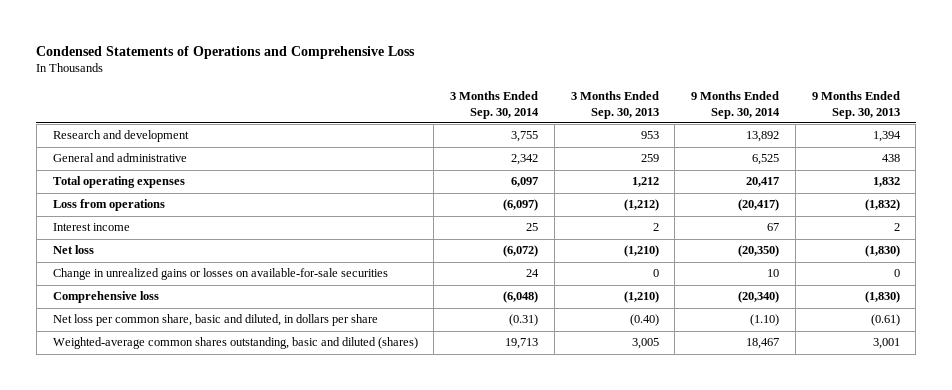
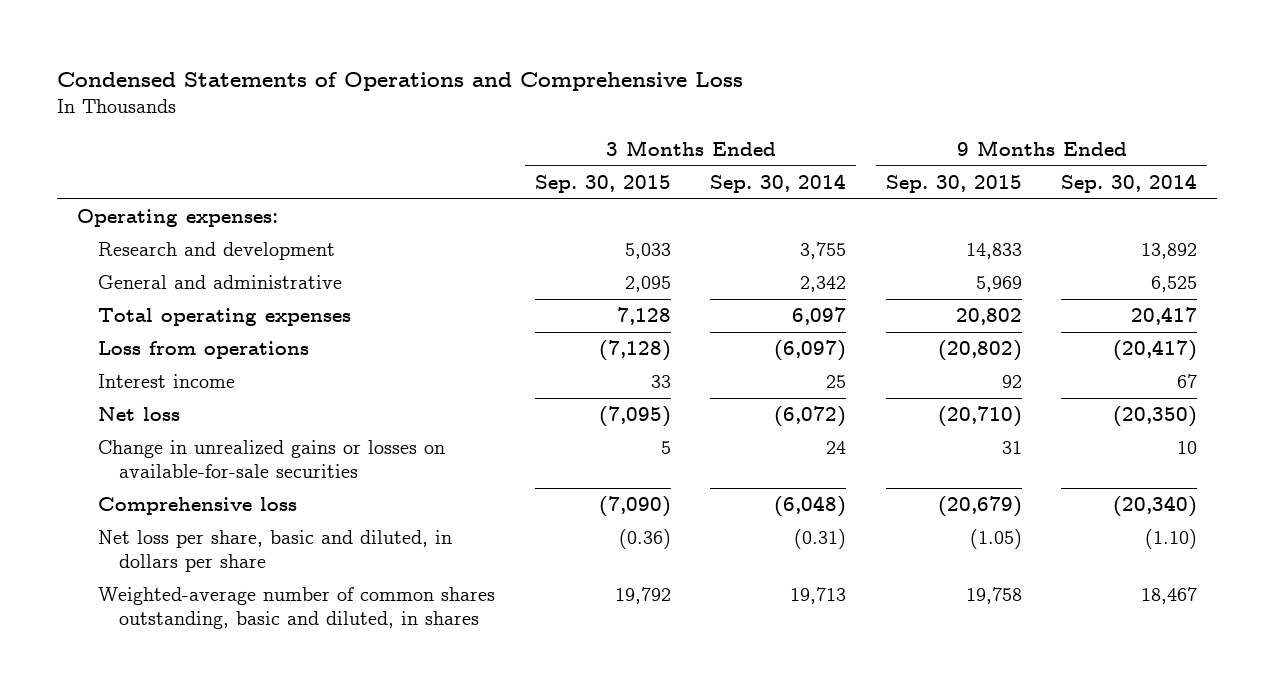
[570,90,659,119] 3 Months Ended Sep. 30, 2013 -> none
[811,90,900,119] 9 Months Ended Sep. 30, 2013 -> none
none -> [534,174,671,193] Sep. 30, 2015
none -> [885,174,1022,193] Sep. 30, 2015
none -> [77,209,279,228] Operating expenses:
[52,314,378,327] Net loss per common share, basic and diluted, in dollars per share -> [98,530,453,573] Net loss per share, basic and diluted, in dollars per share
[52,337,418,350] Weighted-average common shares outstanding, basic and diluted (shares) -> [98,587,496,630] Weighted-average number of common shares outstanding, basic and diluted, in shares

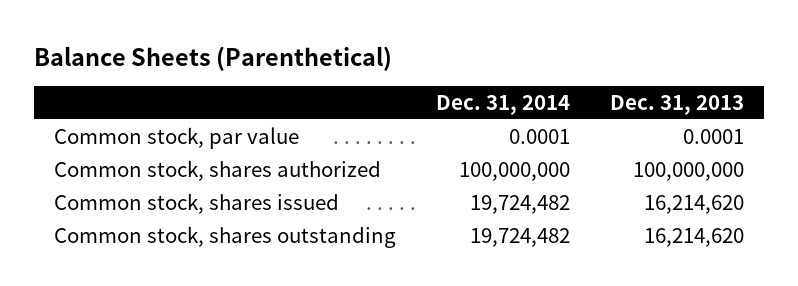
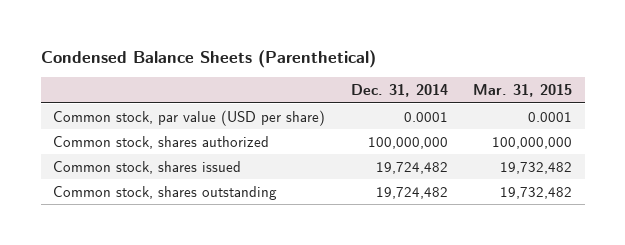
[33,45,392,71] Balance Sheets (Parenthetical) -> [40,49,376,68] Condensed Balance Sheets (Parenthetical)
[610,94,745,115] Dec. 31, 2013 -> none
none -> [473,83,573,97] Mar. 31, 2015
[54,126,300,149] Common stock, par value -> [53,109,326,126] Common stock, par value (USD per share)

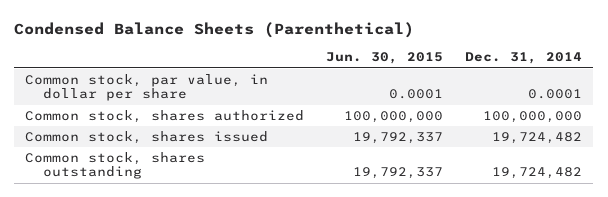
[473,83,573,97] Mar. 31, 2015 -> none
none -> [326,52,444,65] Jun. 30, 2015
[53,109,326,126] Common stock, par value (USD per share) -> [25,73,269,102] Common stock, par value, in dollar per share

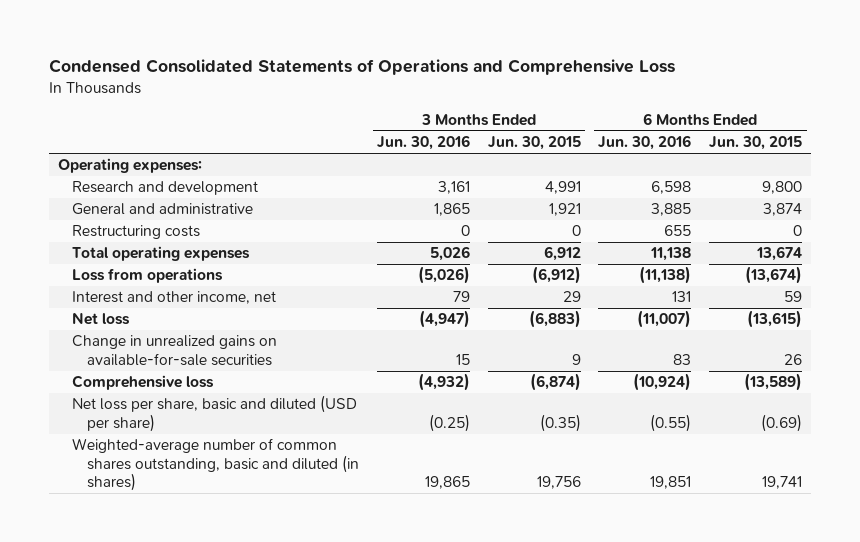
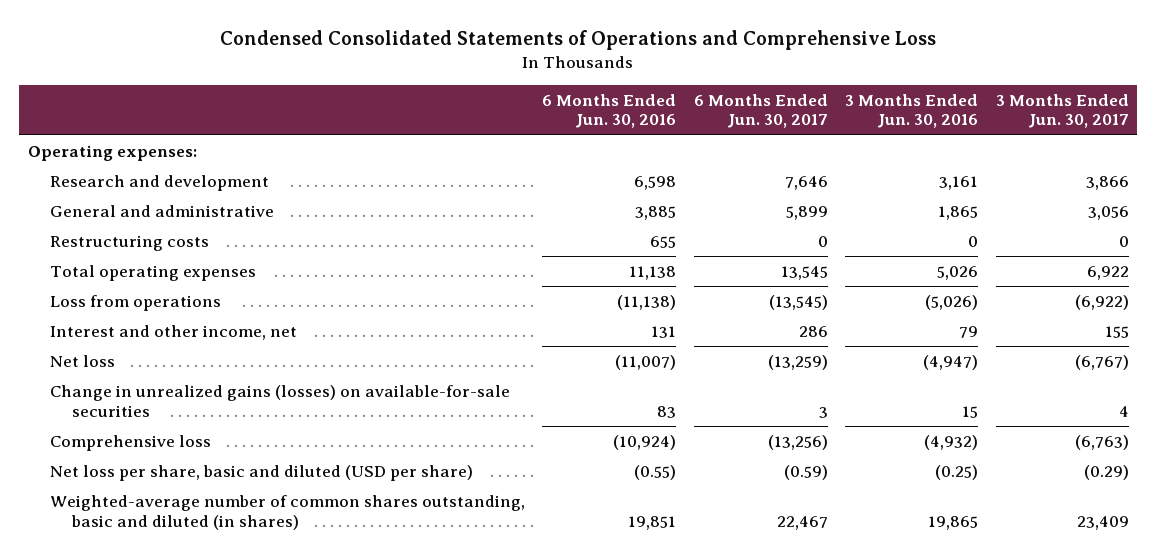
[487,136,581,151] Jun. 30, 2015 -> none
[709,136,803,151] Jun. 30, 2015 -> none
none -> [693,93,828,129] 6 Months Ended Jun. 30, 2017
none -> [995,93,1129,129] 3 Months Ended Jun. 30, 2017
[72,335,278,366] Change in unrealized gains on available-for-sale securities -> [49,384,510,417] Change in unrealized gains (losses) on available-for-sale securities

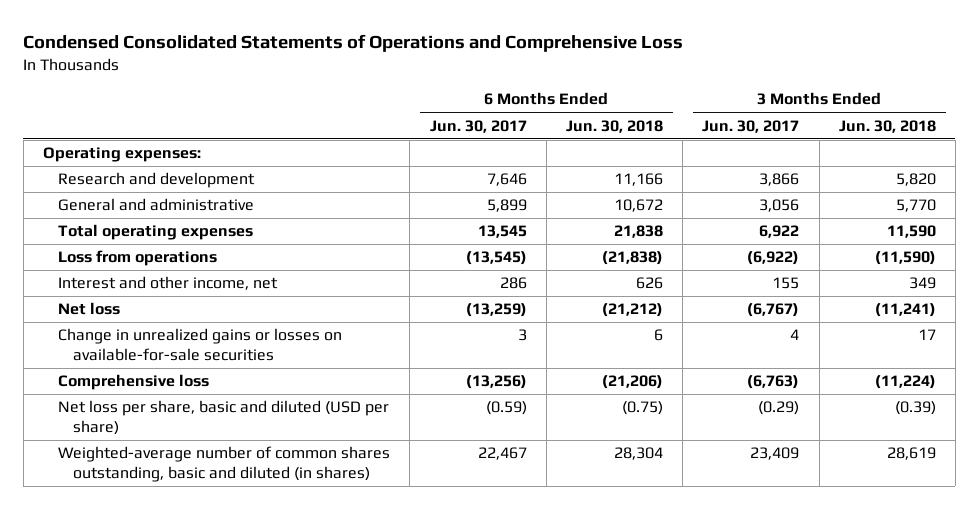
[542,93,677,129] 6 Months Ended Jun. 30, 2016 -> none
[845,93,979,129] 3 Months Ended Jun. 30, 2016 -> none
none -> [565,119,663,133] Jun. 30, 2018
none -> [838,119,936,133] Jun. 30, 2018
[49,234,209,251] Restructuring costs -> none
[49,384,510,417] Change in unrealized gains (losses) on available-for-sale securities -> [58,328,343,361] Change in unrealized gains or losses on available-for-sale securities

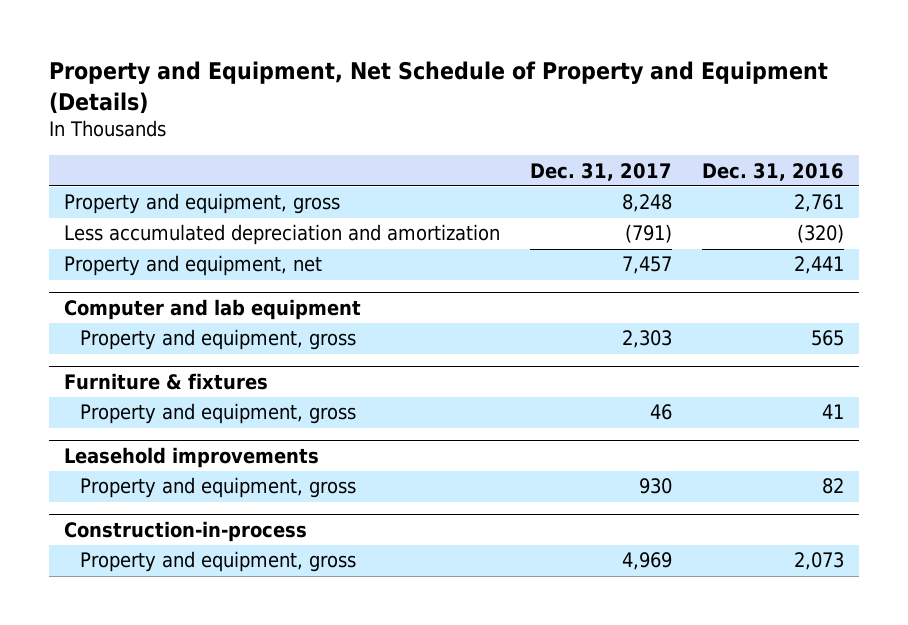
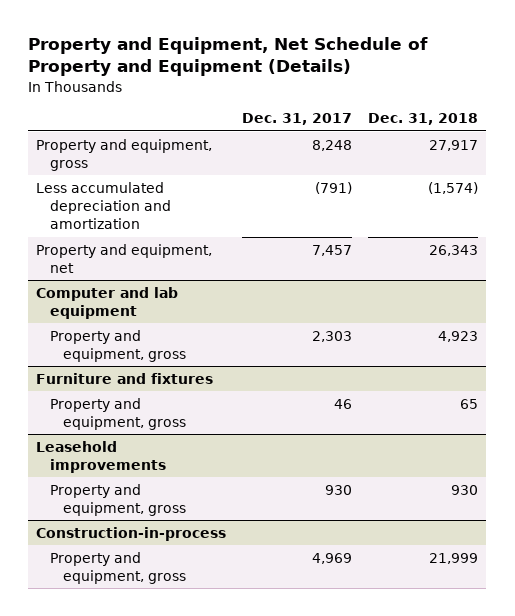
[701,162,844,181] Dec. 31, 2016 -> none
none -> [368,113,479,126] Dec. 31, 2018
[63,372,268,390] Furniture & fixtures -> [36,372,214,384] Furniture and fixtures

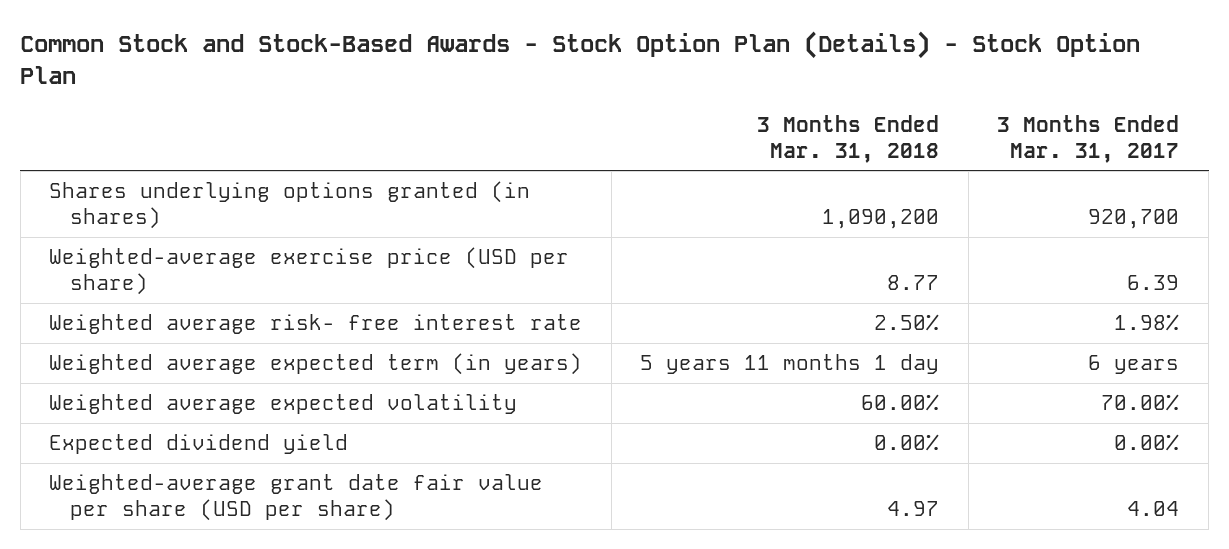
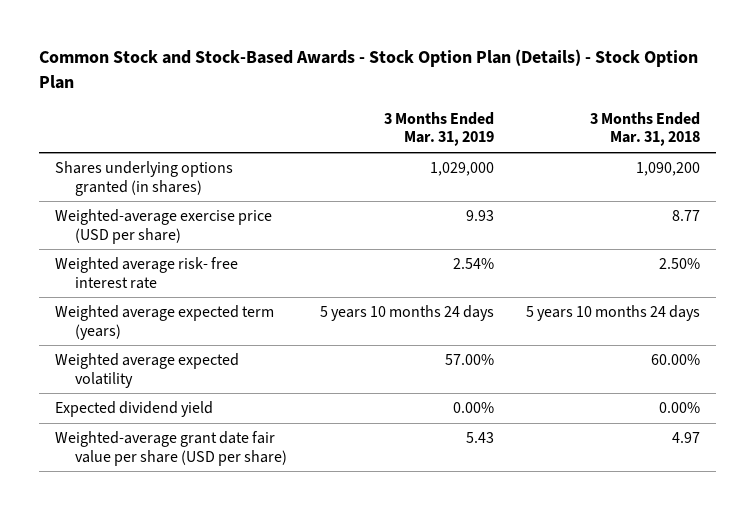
[997,114,1180,163] 3 Months Ended Mar. 31, 2017 -> none
none -> [383,111,494,147] 3 Months Ended Mar. 31, 2019
[49,353,583,376] Weighted average expected term (in years) -> [54,305,274,340] Weighted average expected term (years)
[640,354,940,375] 5 years 11 months 1 day -> [525,305,700,322] 5 years 10 months 24 days

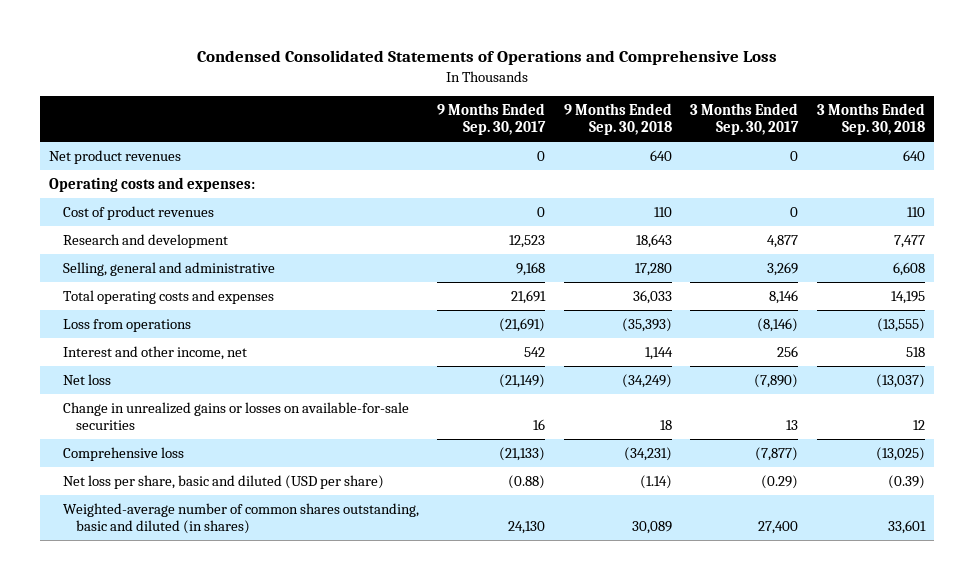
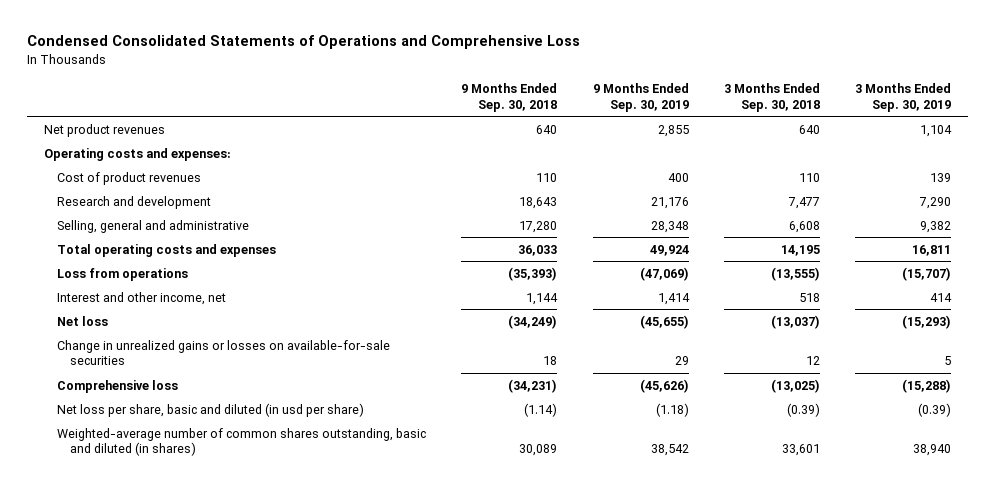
[437,103,547,136] 9 Months Ended Sep. 30, 2017 -> none
[690,103,800,136] 3 Months Ended Sep. 30, 2017 -> none
none -> [592,82,689,112] 9 Months Ended Sep. 30, 2019
none -> [854,82,951,112] 3 Months Ended Sep. 30, 2019
[62,474,384,489] Net loss per share, basic and diluted (USD per share) -> [57,402,365,417] Net loss per share, basic and diluted (in usd per share)

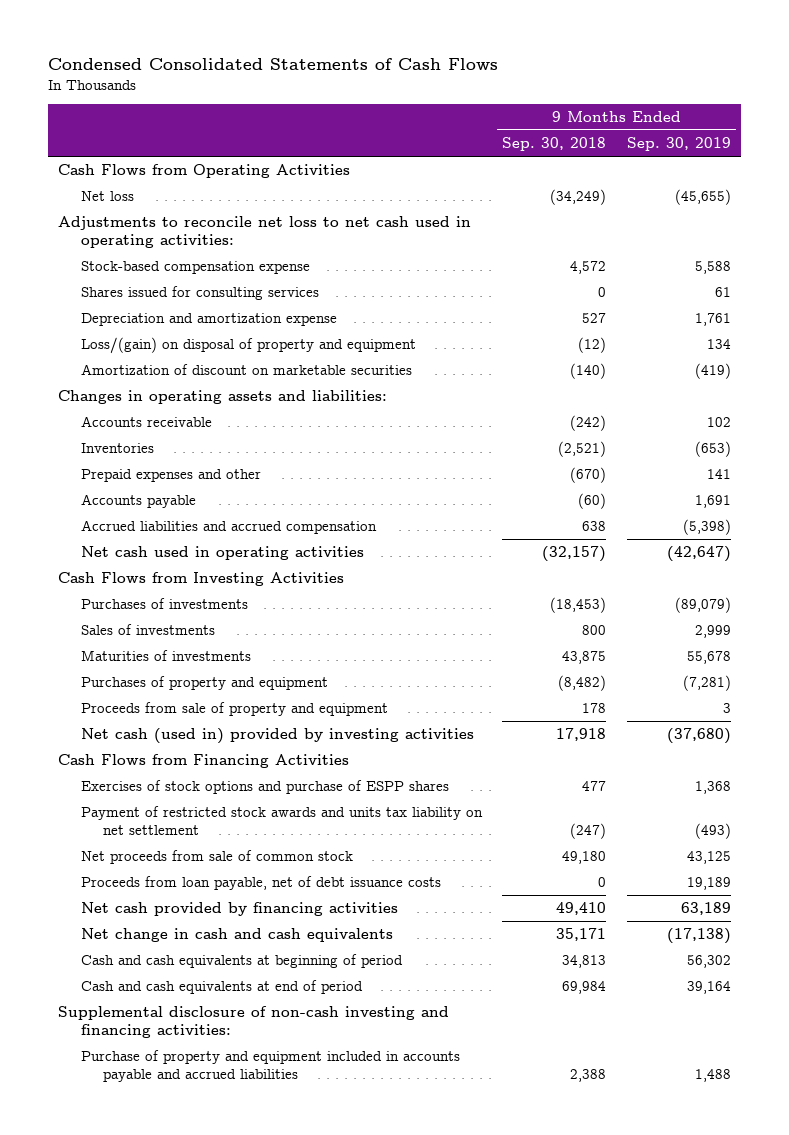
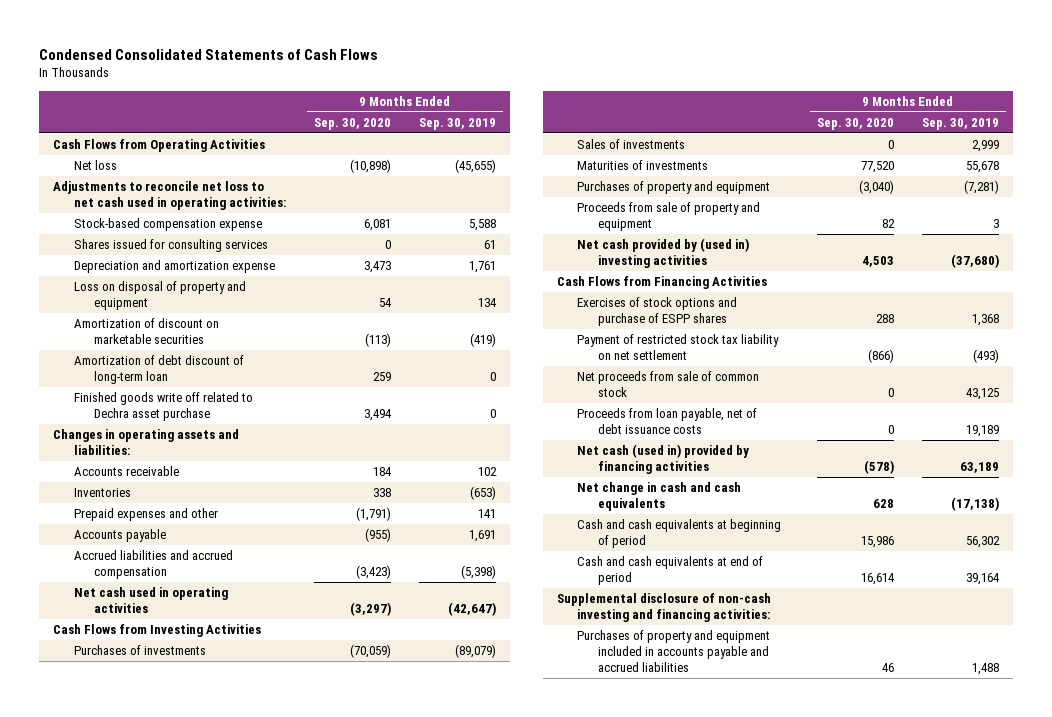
[502,136,607,151] Sep. 30, 2018 -> none
none -> [313,117,391,130] Sep. 30, 2020
[80,336,416,354] Loss/(gain) on disposal of property and equipment -> [73,281,246,311] Loss on disposal of property and equipment
none -> [73,355,244,385] Amortization of debt discount of long-term loan
none -> [73,392,253,422] Finished goods write off related to Dechra asset purchase
[80,727,474,744] Net cash (used in) provided by investing activities -> [577,238,750,269] Net cash provided by (used in) investing activities
[80,805,483,836] Payment of restricted stock awards and units tax liability on net settlement -> [577,334,780,361] Payment of restricted stock tax liability on net settlement
[80,901,398,916] Net cash provided by financing activities -> [577,444,750,475] Net cash (used in) provided by financing activities
[80,1049,460,1083] Purchase of property and equipment included in accounts payable and accrued liabilities -> [577,630,771,672] Purchases of property and equipment included in accounts payable and accrued liabilities

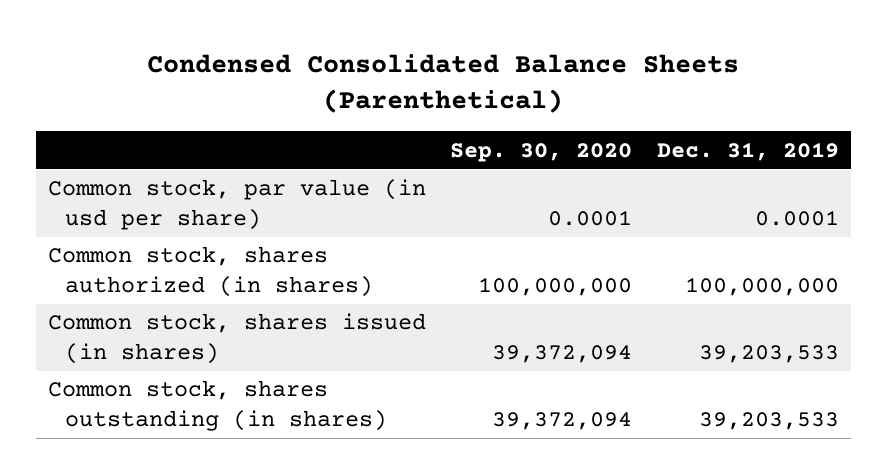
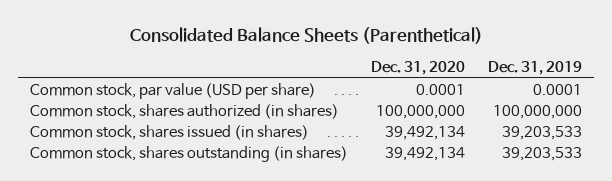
[147,54,740,114] Condensed Consolidated Balance Sheets (Parenthetical) -> [130,27,484,45] Consolidated Balance Sheets (Parenthetical)
[450,142,633,162] Sep. 30, 2020 -> none
none -> [371,61,466,76] Dec. 31, 2020
[48,179,427,231] Common stock, par value (in usd per share) -> [29,83,316,100] Common stock, par value (USD per share)

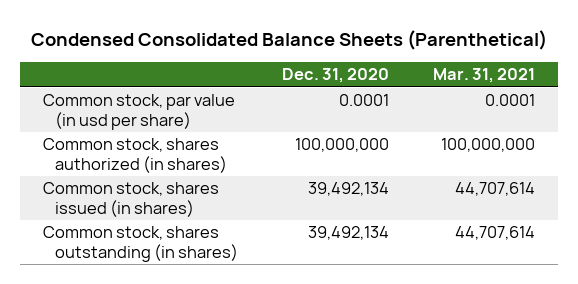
[130,27,484,45] Consolidated Balance Sheets (Parenthetical) -> [31,29,548,50] Condensed Consolidated Balance Sheets (Parenthetical)
[488,61,583,76] Dec. 31, 2019 -> none
none -> [433,68,536,84] Mar. 31, 2021
[29,83,316,100] Common stock, par value (USD per share) -> [42,94,235,131] Common stock, par value (in usd per share)

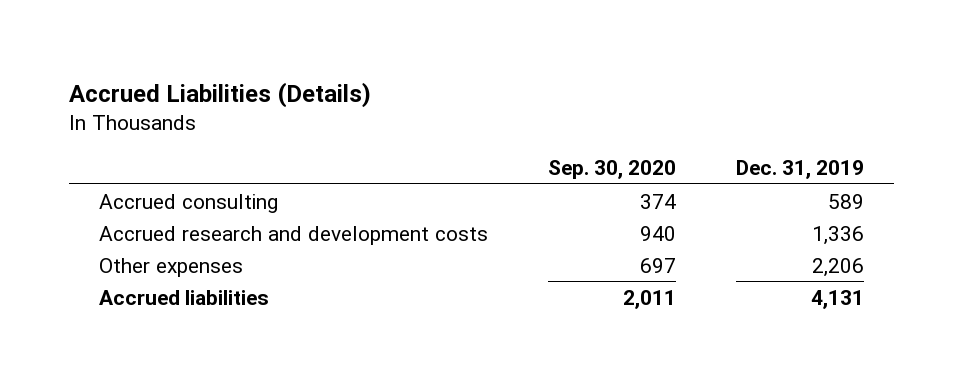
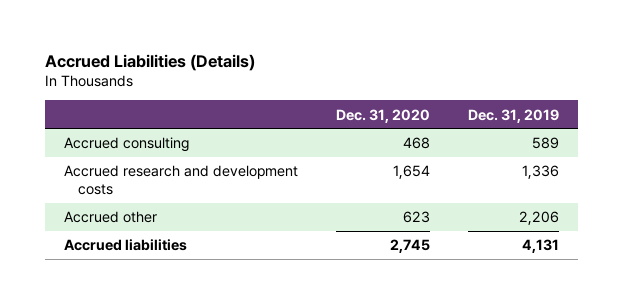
[548,159,677,179] Sep. 30, 2020 -> none
none -> [335,108,430,123] Dec. 31, 2020
[99,257,244,277] Other expenses -> [63,211,157,224] Accrued other

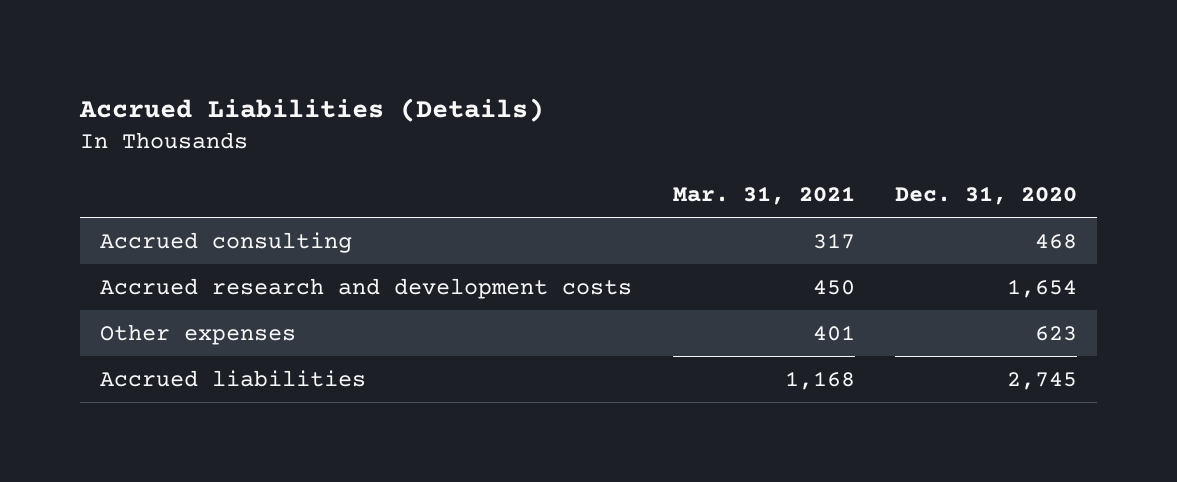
[468,108,560,123] Dec. 31, 2019 -> none
none -> [672,186,855,206] Mar. 31, 2021
[63,211,157,224] Accrued other -> [100,323,297,345] Other expenses

